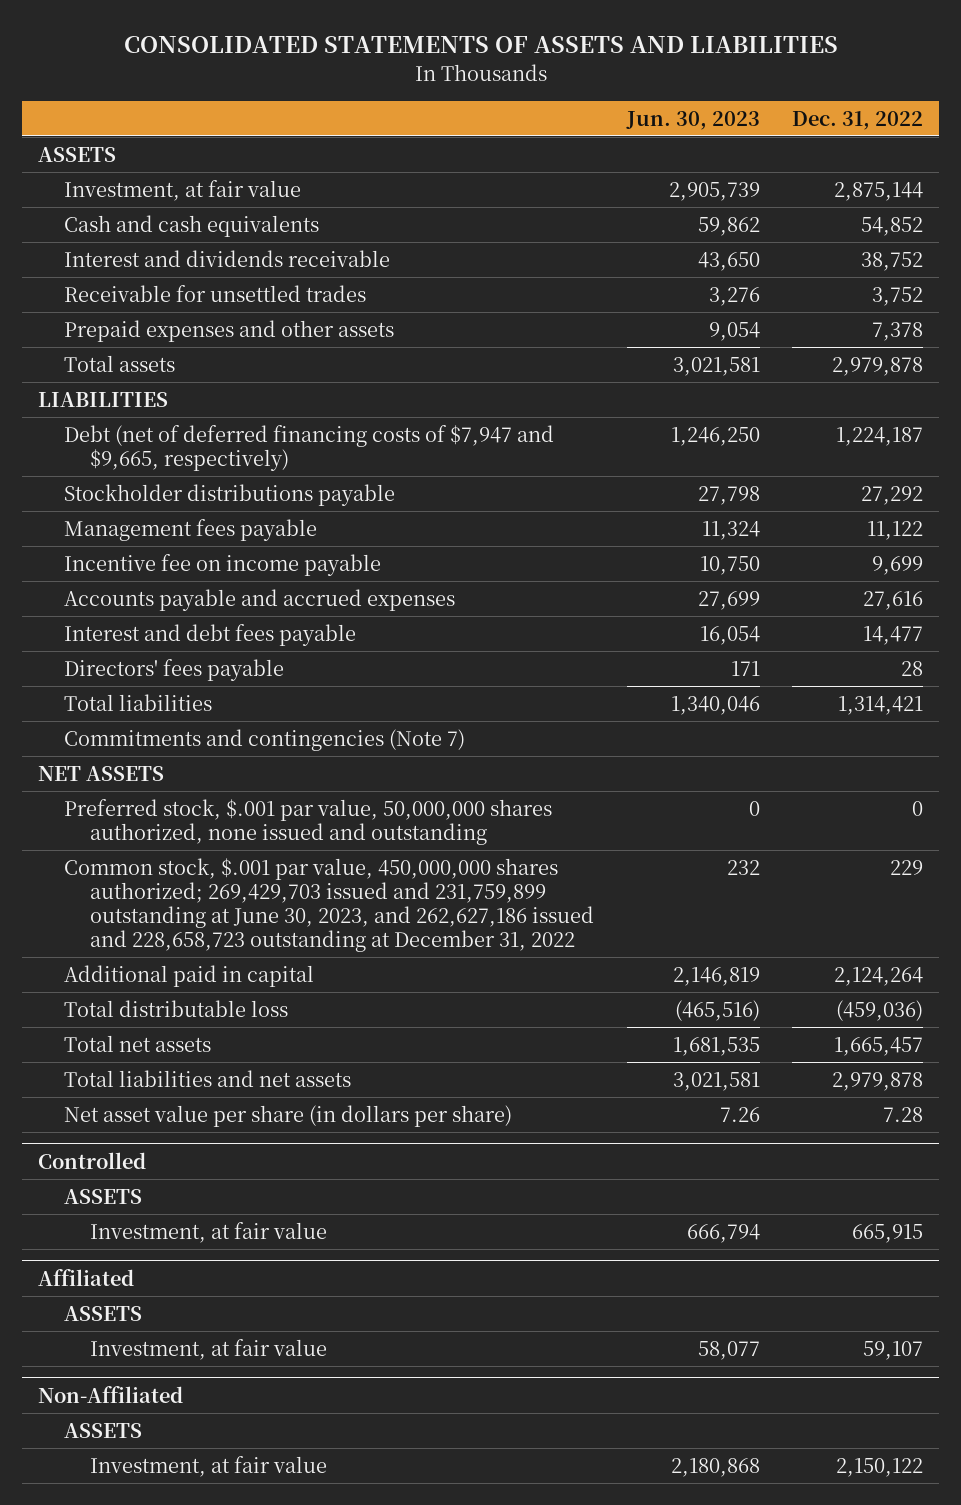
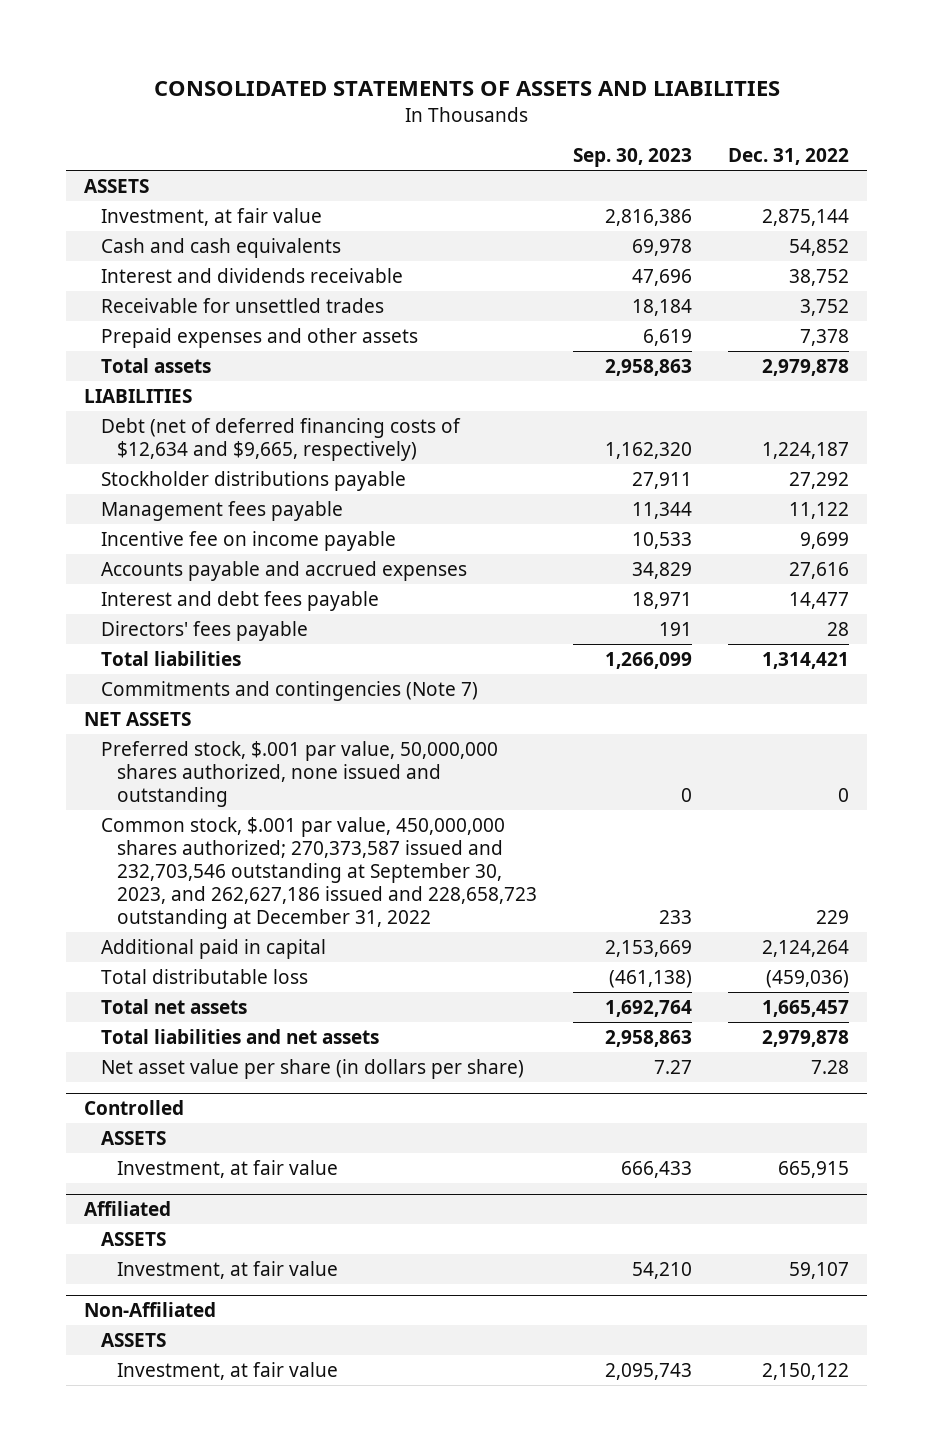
[625,110,760,130] Jun. 30, 2023 -> none
none -> [573,148,693,168] Sep. 30, 2023
[64,424,555,471] Debt (net of deferred financing costs of $7,947 and $9,665, respectively) -> [100,417,461,461] Debt (net of deferred financing costs of $12,634 and $9,665, respectively)
[64,857,595,952] Common stock, $.001 par value, 450,000,000 shares authorized; 269,429,703 issued and 231,759,899 outstanding at June 30, 2023, and 262,627,186 issued and 228,658,723 outstanding at December 31, 2022 -> [100,816,538,929] Common stock, $.001 par value, 450,000,000 shares authorized; 270,373,587 issued and 232,703,546 outstanding at September 30, 2023, and 262,627,186 issued and 228,658,723 outstanding at December 31, 2022

